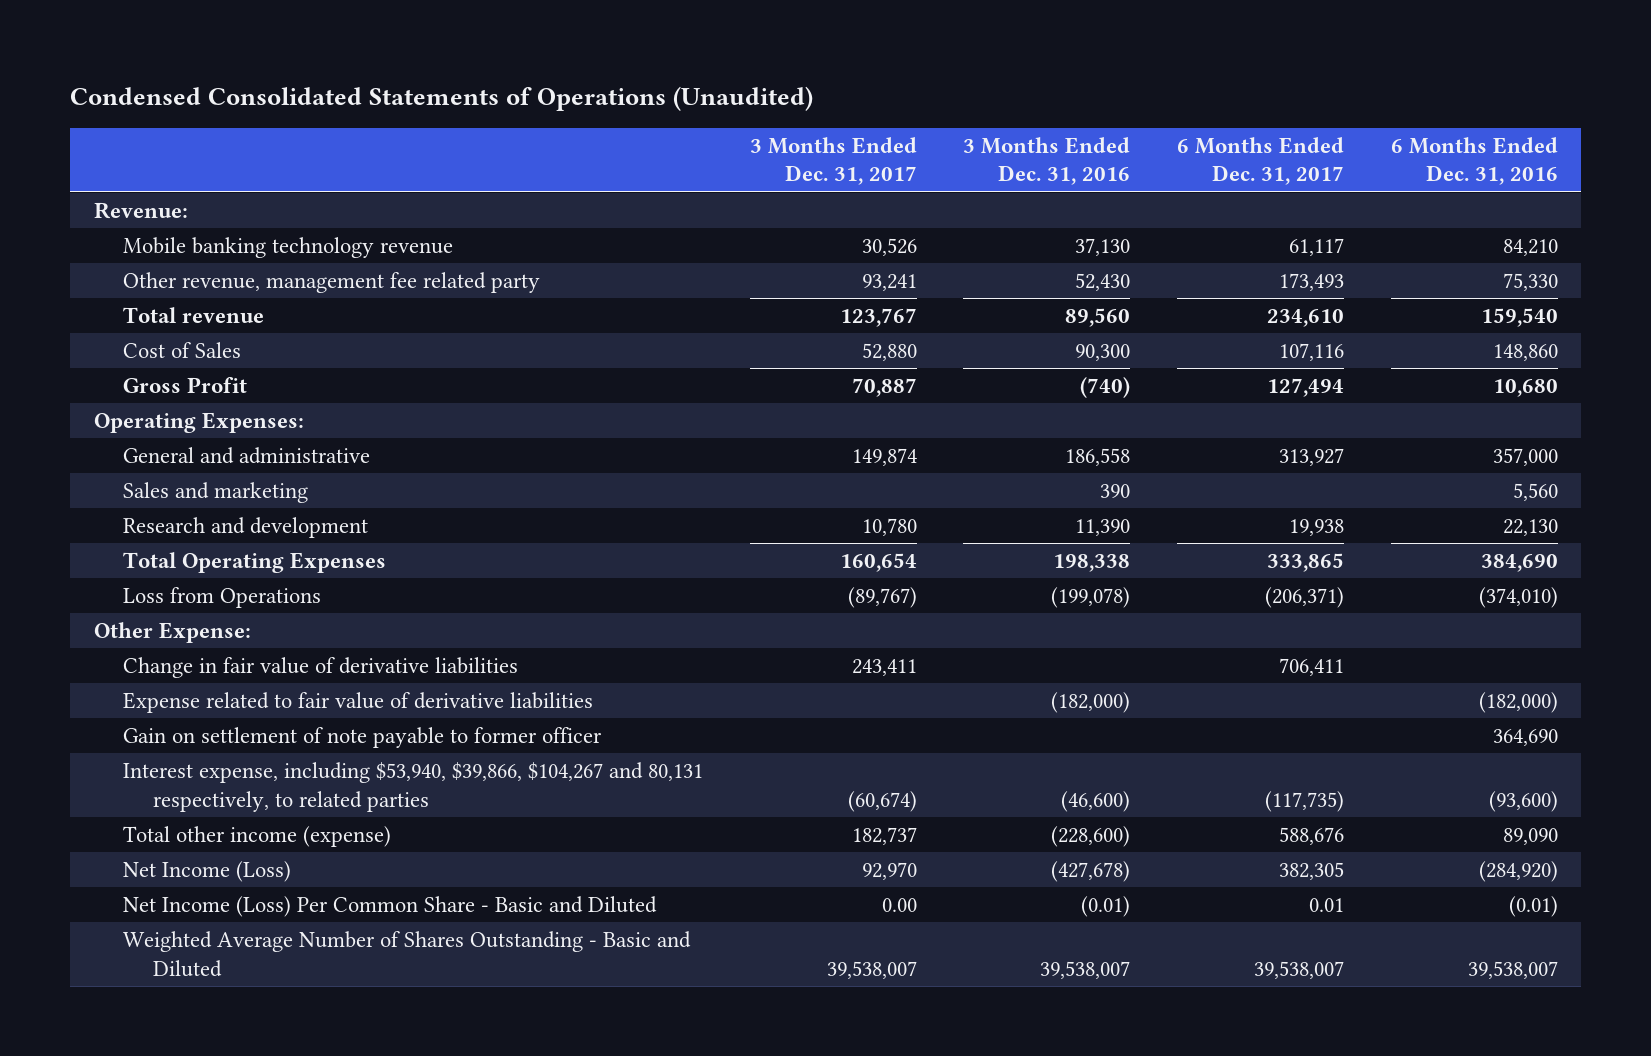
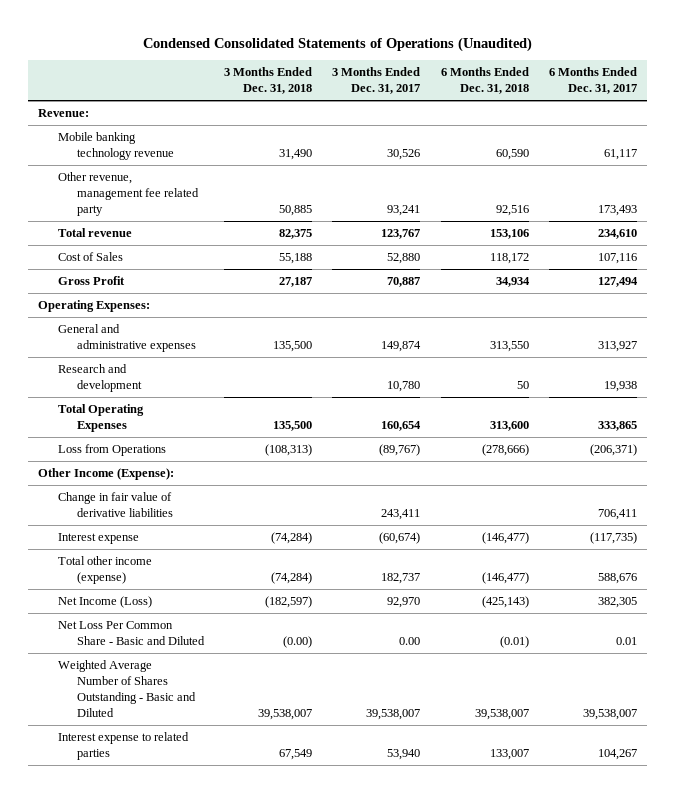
[963,136,1131,186] 3 Months Ended Dec. 31, 2016 -> none
[1390,136,1558,186] 6 Months Ended Dec. 31, 2016 -> none
none -> [224,67,313,95] 3 Months Ended Dec. 31, 2018
none -> [440,67,529,95] 6 Months Ended Dec. 31, 2018
[123,481,309,503] Sales and marketing -> none
[123,446,371,464] General and administrative -> [57,324,196,353] General and administrative expenses
[93,621,251,643] Other Expense: -> [38,468,175,481] Other Income (Expense):
[123,691,594,713] Expense related to fair value of derivative liabilities -> none
[123,726,603,748] Gain on settlement of note payable to former officer -> none
[123,761,704,812] Interest expense, including $53,940, $39,866, $104,267 and 80,131 respectively, to related parties -> [57,533,139,545] Interest expense
[123,895,658,917] Net Income (Loss) Per Common Share - Basic and Diluted -> [57,621,205,646] Net Loss Per Common Share - Basic and Diluted
none -> [57,732,189,761] Interest expense to related parties

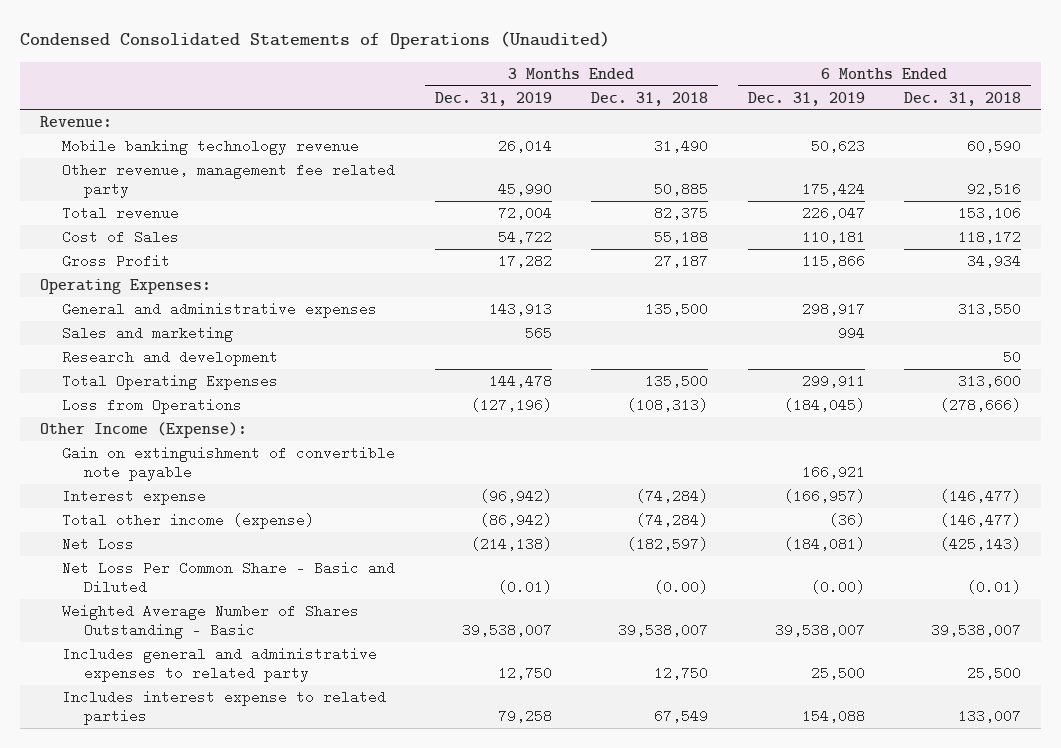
[332,67,421,95] 3 Months Ended Dec. 31, 2017 -> none
[548,67,637,95] 6 Months Ended Dec. 31, 2017 -> none
none -> [434,91,552,106] Dec. 31, 2019
none -> [747,91,865,106] Dec. 31, 2019
none -> [62,325,234,342] Sales and marketing
[57,492,173,518] Change in fair value of derivative liabilities -> none
none -> [62,445,396,482] Gain on extinguishment of convertible note payable
[57,596,152,609] Net Income (Loss) -> [62,536,135,551] Net Loss
[57,660,196,718] Weighted Average Number of Shares Outstanding - Basic and Diluted -> [62,603,360,640] Weighted Average Number of Shares Outstanding - Basic
none -> [62,646,378,683] Includes general and administrative expenses to related party
[57,732,189,761] Interest expense to related parties -> [62,689,387,726] Includes interest expense to related parties

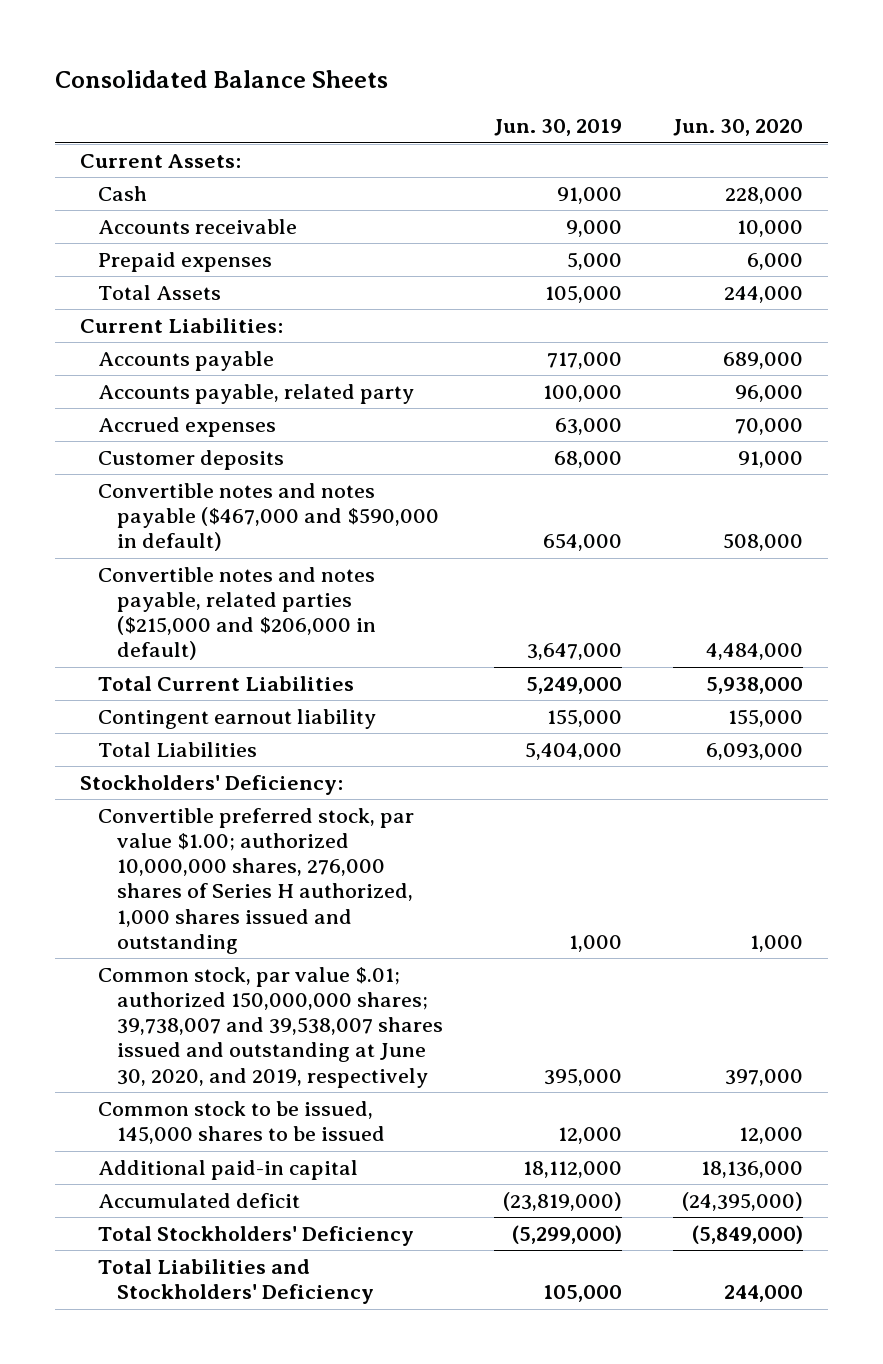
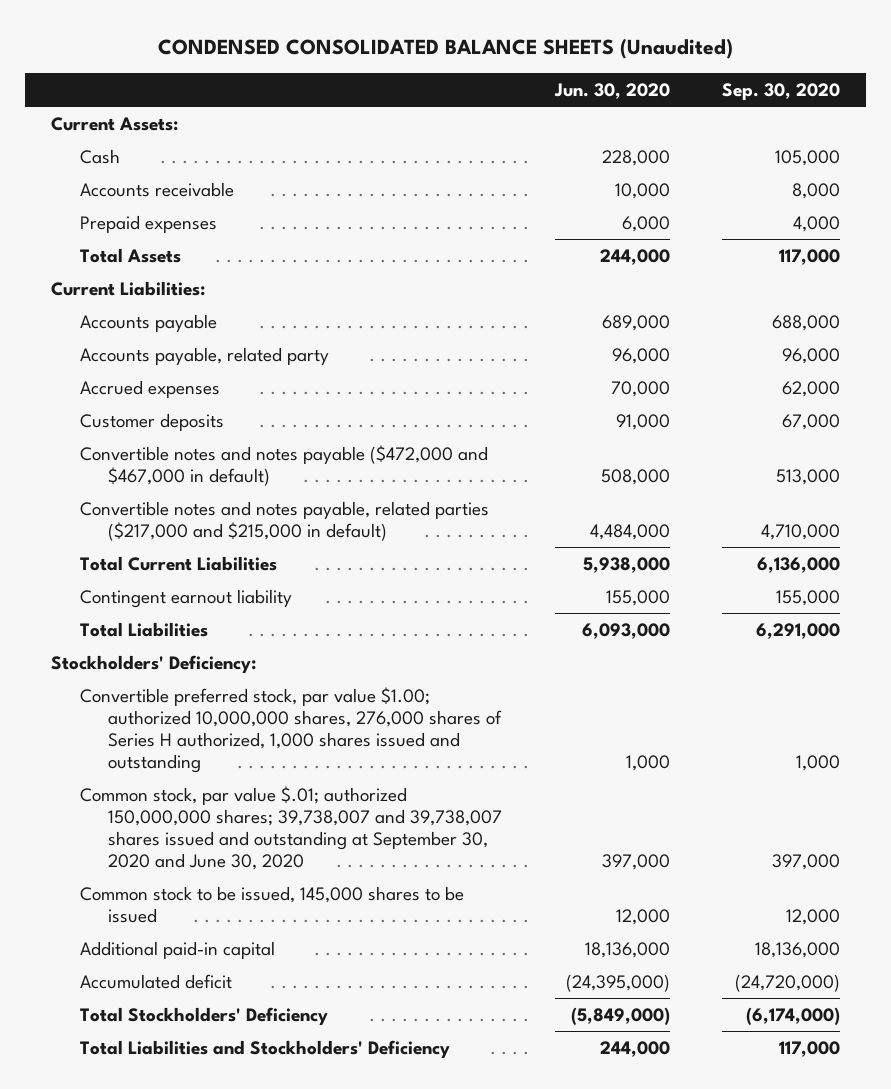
[54,69,388,88] Consolidated Balance Sheets -> [157,38,733,60] CONDENSED CONSOLIDATED BALANCE SHEETS (Unaudited)
[493,119,622,137] Jun. 30, 2019 -> none
none -> [722,82,841,100] Sep. 30, 2020
[98,483,439,552] Convertible notes and notes payable ($467,000 and $590,000 in default) -> [79,444,488,486] Convertible notes and notes payable ($472,000 and $467,000 in default)
[98,567,376,661] Convertible notes and notes payable, related parties ($215,000 and $206,000 in default) -> [79,500,489,541] Convertible notes and notes payable, related parties ($217,000 and $215,000 in default)
[98,967,443,1088] Common stock, par value $.01; authorized 150,000,000 shares; 39,738,007 and 39,538,007 shares issued and outstanding at June 30, 2020, and 2019, respectively -> [79,785,503,870] Common stock, par value $.01; authorized 150,000,000 shares; 39,738,007 and 39,738,007 shares issued and outstanding at September 30, 2020 and June 30, 2020

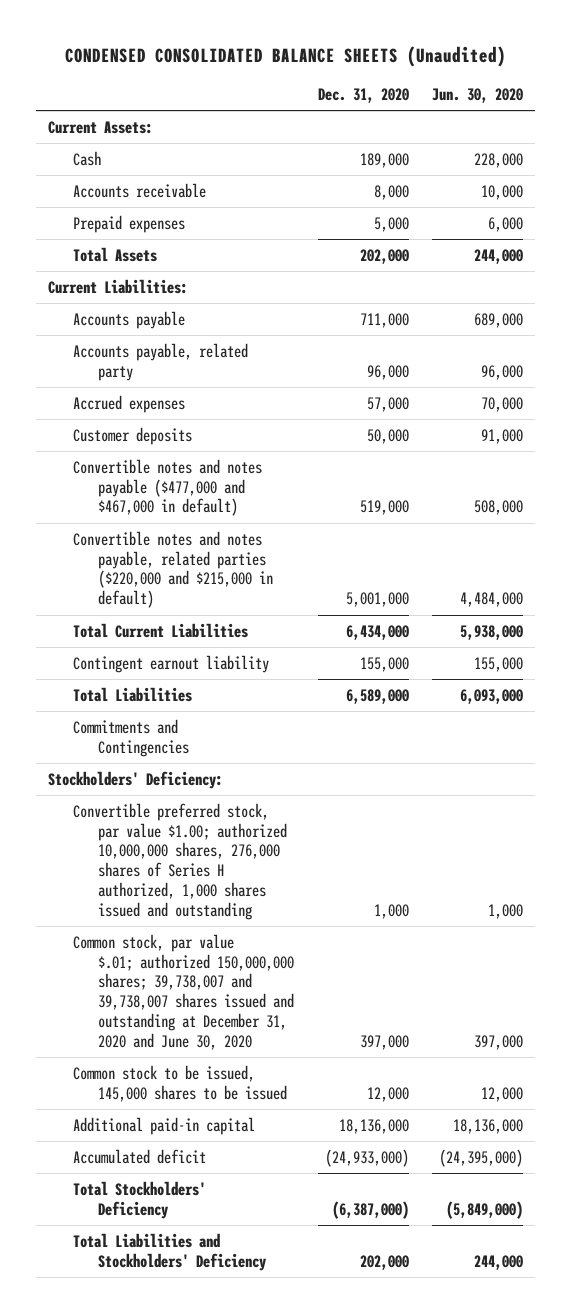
[722,82,841,100] Sep. 30, 2020 -> none
none -> [317,87,409,103] Dec. 31, 2020
[79,444,488,486] Convertible notes and notes payable ($472,000 and $467,000 in default) -> [72,458,262,517] Convertible notes and notes payable ($477,000 and $467,000 in default)
[79,500,489,541] Convertible notes and notes payable, related parties ($217,000 and $215,000 in default) -> [72,530,273,609] Convertible notes and notes payable, related parties ($220,000 and $215,000 in default)
none -> [72,718,189,757] Commitments and Contingencies
[79,785,503,870] Common stock, par value $.01; authorized 150,000,000 shares; 39,738,007 and 39,738,007 shares issued and outstanding at September 30, 2020 and June 30, 2020 -> [72,933,294,1051] Common stock, par value $.01; authorized 150,000,000 shares; 39,738,007 and 39,738,007 shares issued and outstanding at December 31, 2020 and June 30, 2020

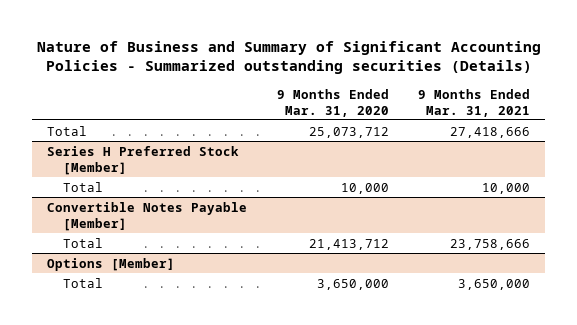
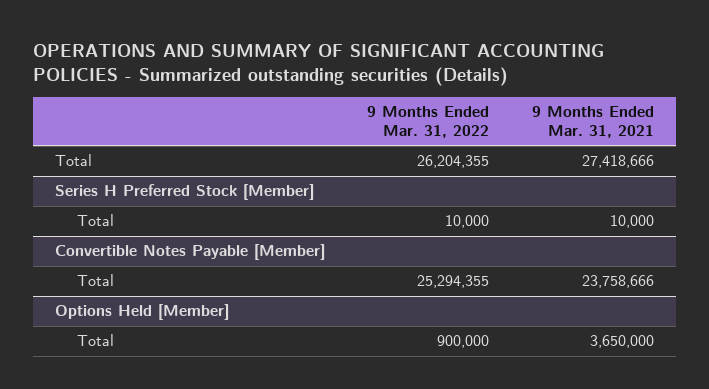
[36,40,541,75] Nature of Business and Summary of Significant Accounting Policies - Summarized outstanding securities (Details) -> [33,44,605,87] OPERATIONS AND SUMMARY OF SIGNIFICANT ACCOUNTING POLICIES - Summarized outstanding securities (Details)
[276,88,389,117] 9 Months Ended Mar. 31, 2020 -> none
none -> [367,105,490,138] 9 Months Ended Mar. 31, 2022
[46,257,175,271] Options [Member] -> [54,304,229,321] Options Held [Member]

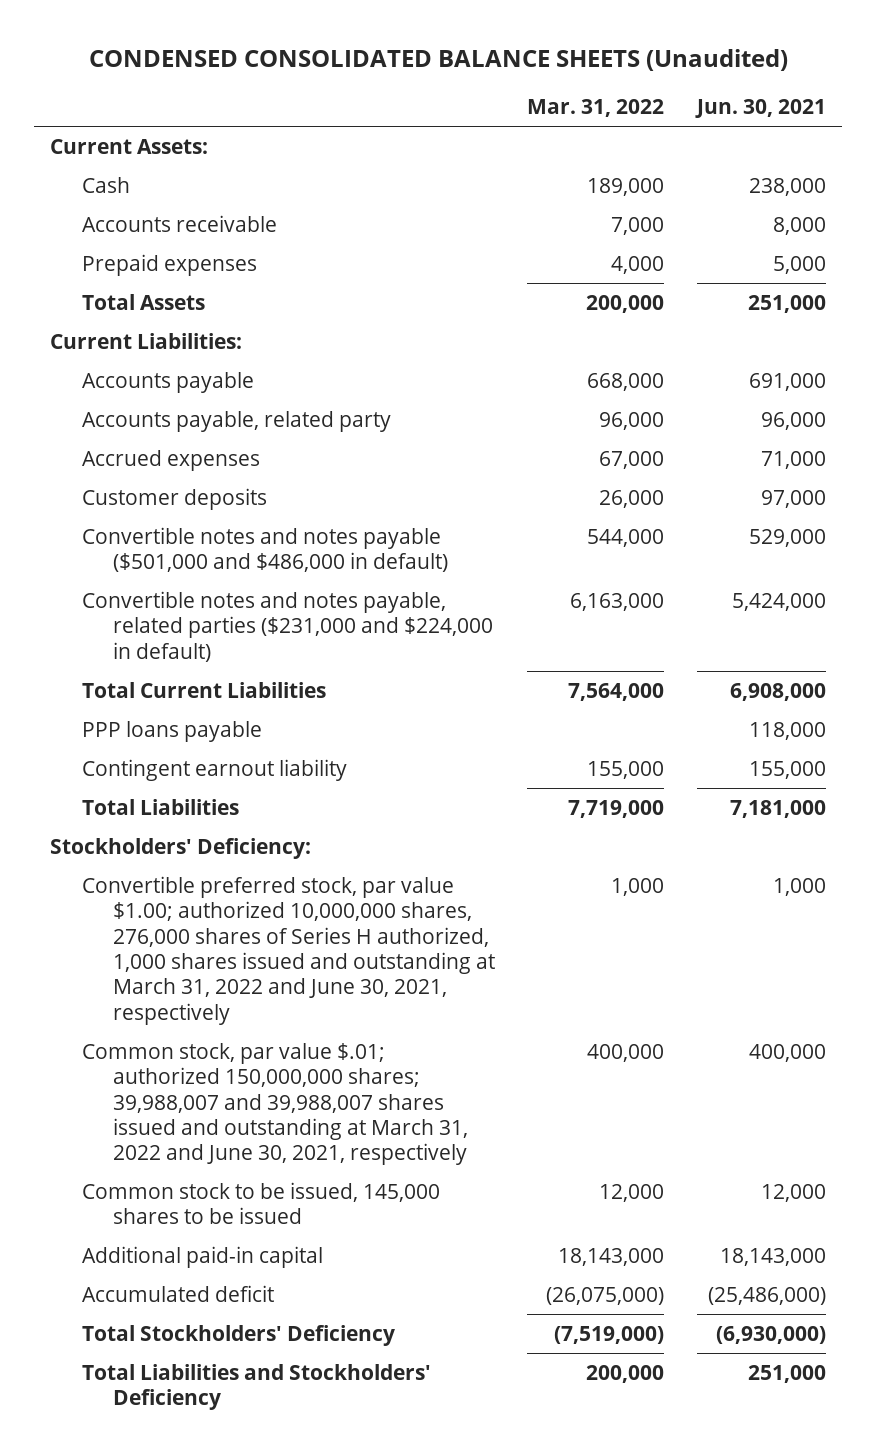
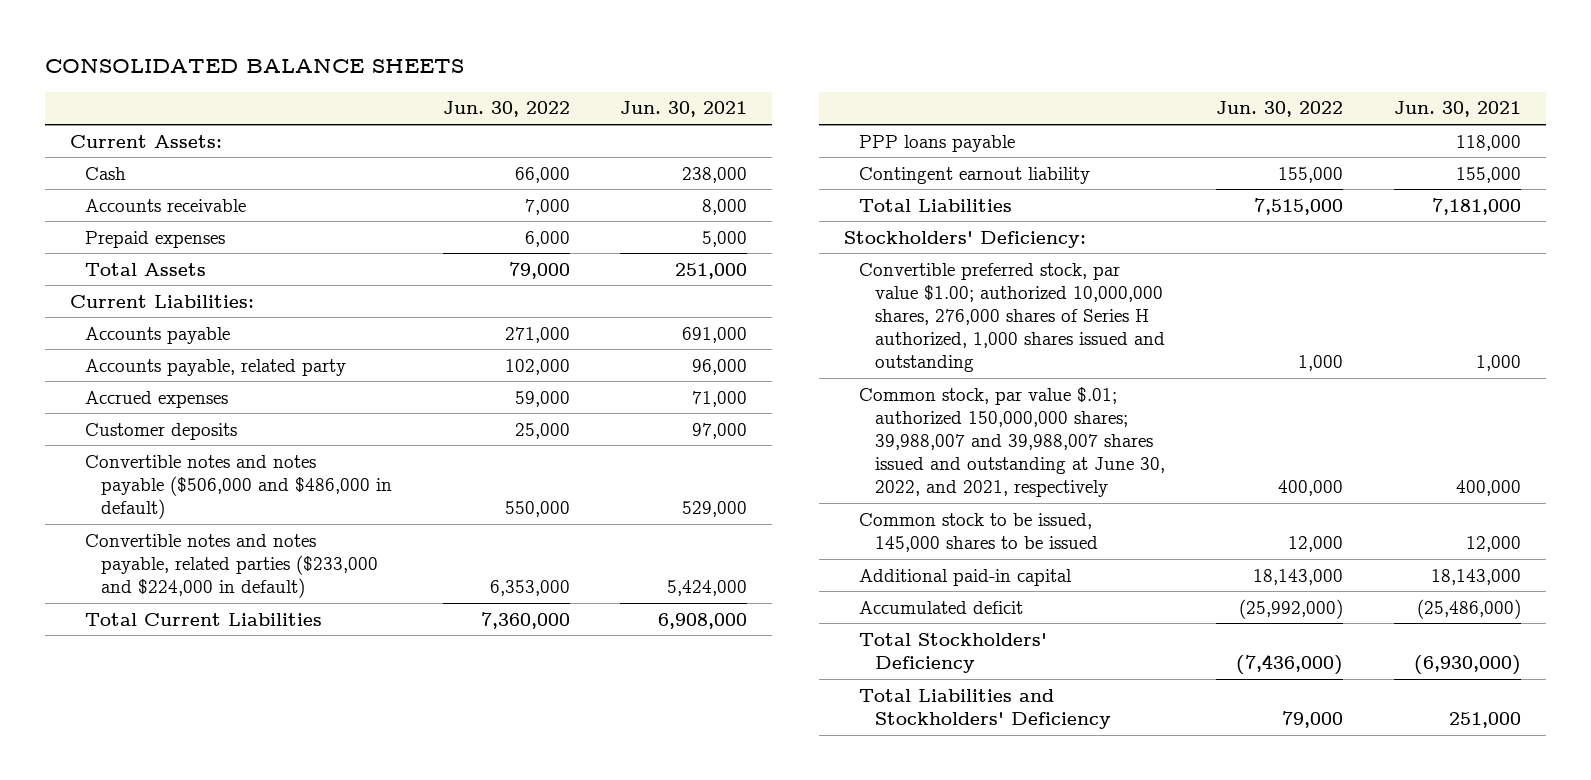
[88,48,788,71] CONDENSED CONSOLIDATED BALANCE SHEETS (Unaudited) -> [44,58,464,74] CONSOLIDATED BALANCE SHEETS
[527,99,665,118] Mar. 31, 2022 -> none
none -> [442,101,570,118] Jun. 30, 2022
[81,526,448,573] Convertible notes and notes payable ($501,000 and $486,000 in default) -> [85,454,393,519] Convertible notes and notes payable ($506,000 and $486,000 in default)
[81,590,493,662] Convertible notes and notes payable, related parties ($231,000 and $224,000 in default) -> [85,533,379,598] Convertible notes and notes payable, related parties ($233,000 and $224,000 in default)
[81,875,495,1025] Convertible preferred stock, par value $1.00; authorized 10,000,000 shares, 276,000 shares of Series H authorized, 1,000 shares issued and outstanding at March 31, 2022 and June 30, 2021, respectively -> [859,262,1165,373] Convertible preferred stock, par value $1.00; authorized 10,000,000 shares, 276,000 shares of Series H authorized, 1,000 shares issued and outstanding
[81,1042,468,1166] Common stock, par value $.01; authorized 150,000,000 shares; 39,988,007 and 39,988,007 shares issued and outstanding at March 31, 2022 and June 30, 2021, respectively -> [859,386,1165,498] Common stock, par value $.01; authorized 150,000,000 shares; 39,988,007 and 39,988,007 shares issued and outstanding at June 30, 2022, and 2021, respectively

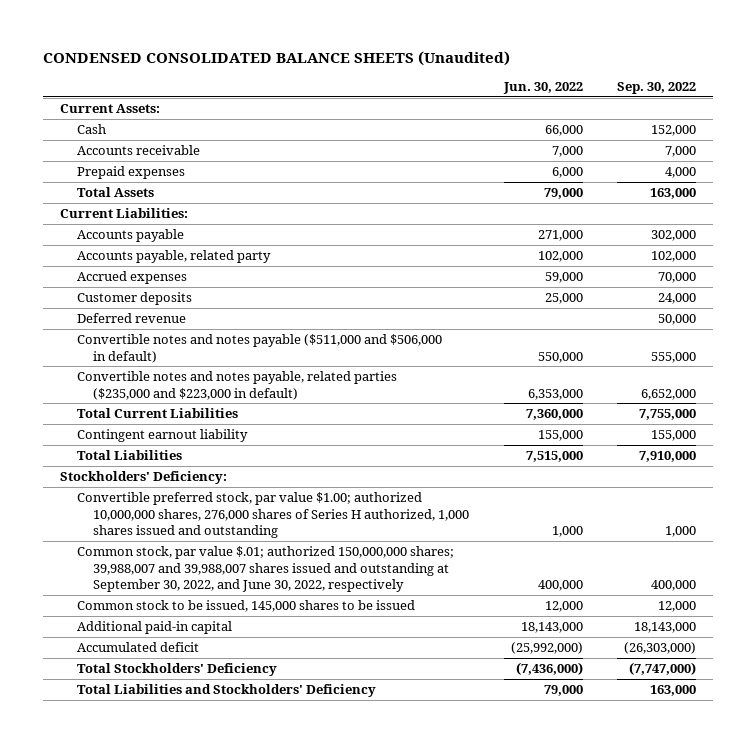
[44,58,464,74] CONSOLIDATED BALANCE SHEETS -> [42,50,510,66] CONDENSED CONSOLIDATED BALANCE SHEETS (Unaudited)
[620,101,748,118] Jun. 30, 2021 -> none
none -> [616,82,696,95] Sep. 30, 2022
none -> [76,313,186,324] Deferred revenue
[85,454,393,519] Convertible notes and notes payable ($506,000 and $486,000 in default) -> [76,334,442,363] Convertible notes and notes payable ($511,000 and $506,000 in default)
[85,533,379,598] Convertible notes and notes payable, related parties ($233,000 and $224,000 in default) -> [76,371,397,400] Convertible notes and notes payable, related parties ($235,000 and $223,000 in default)
[859,134,1016,152] PPP loans payable -> none
[859,386,1165,498] Common stock, par value $.01; authorized 150,000,000 shares; 39,988,007 and 39,988,007 shares issued and outstanding at June 30, 2022, and 2021, respectively -> [76,546,454,593] Common stock, par value $.01; authorized 150,000,000 shares; 39,988,007 and 39,988,007 shares issued and outstanding at September 30, 2022, and June 30, 2022, respectively

